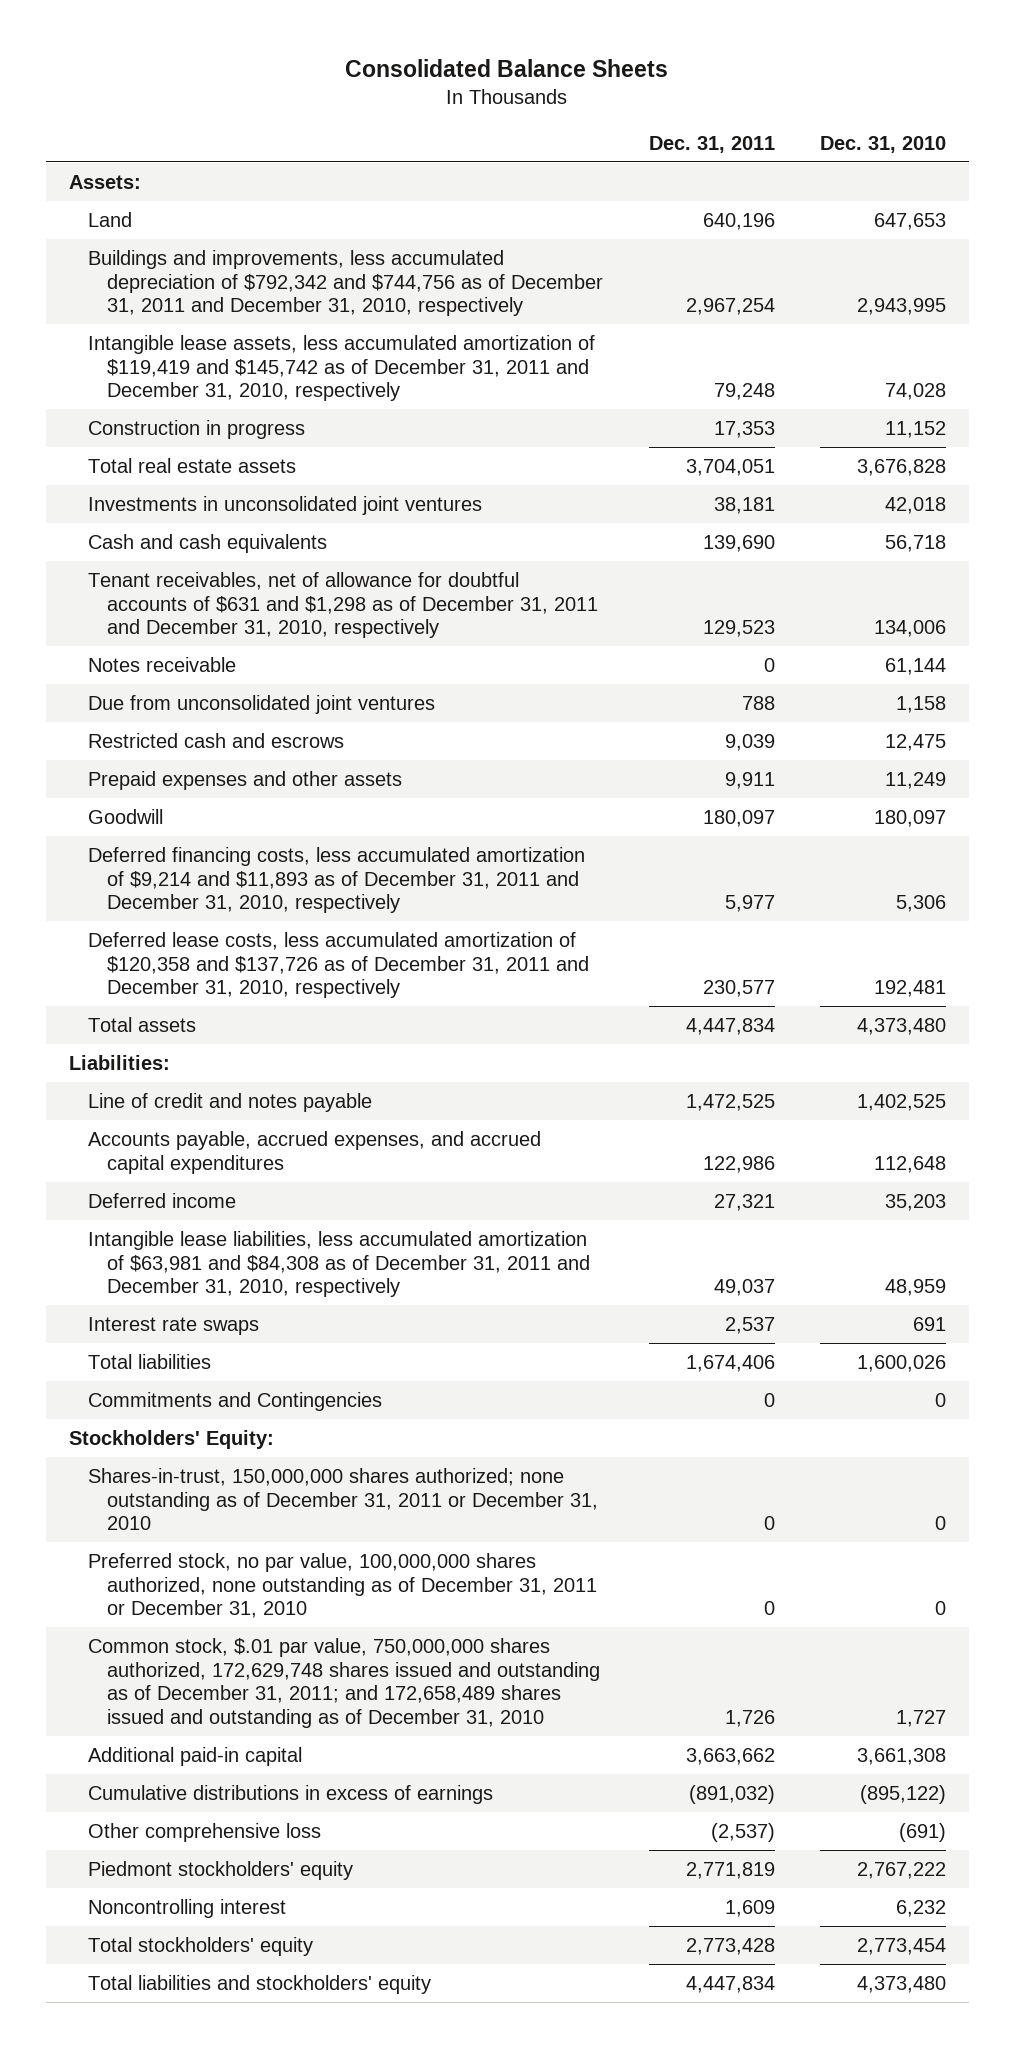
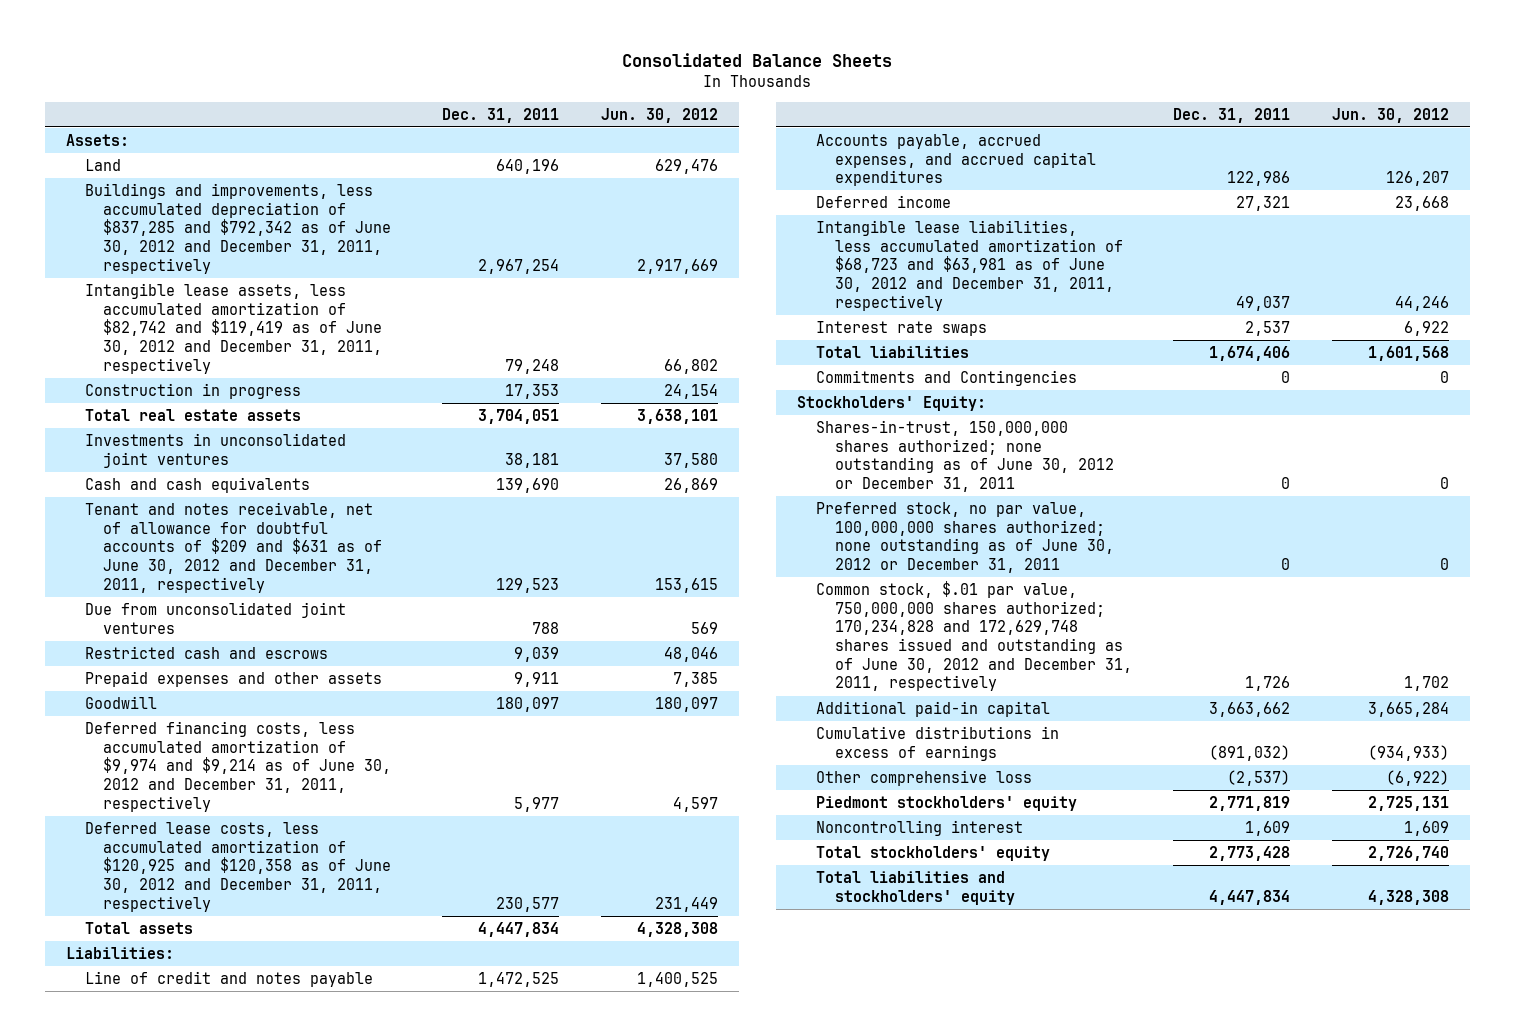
[820,135,947,153] Dec. 31, 2010 -> none
none -> [601,107,719,123] Jun. 30, 2012
[87,249,604,317] Buildings and improvements, less accumulated depreciation of $792,342 and $744,756 as of December 31, 2011 and December 31, 2010, respectively -> [84,182,392,274] Buildings and improvements, less accumulated depreciation of $837,285 and $792,342 as of June 30, 2012 and December 31, 2011, respectively
[87,334,595,402] Intangible lease assets, less accumulated amortization of $119,419 and $145,742 as of December 31, 2011 and December 31, 2010, respectively -> [84,282,383,374] Intangible lease assets, less accumulated amortization of $82,742 and $119,419 as of June 30, 2012 and December 31, 2011, respectively
[87,656,236,672] Notes receivable -> none
[87,571,599,639] Tenant receivables, net of allowance for doubtful accounts of $631 and $1,298 as of December 31, 2011 and December 31, 2010, respectively -> [84,501,383,593] Tenant and notes receivable, net of allowance for doubtful accounts of $209 and $631 as of June 30, 2012 and December 31, 2011, respectively
[87,846,585,914] Deferred financing costs, less accumulated amortization of $9,214 and $11,893 as of December 31, 2011 and December 31, 2010, respectively -> [84,720,392,812] Deferred financing costs, less accumulated amortization of $9,974 and $9,214 as of June 30, 2012 and December 31, 2011, respectively
[87,931,590,999] Deferred lease costs, less accumulated amortization of $120,358 and $137,726 as of December 31, 2011 and December 31, 2010, respectively -> [84,821,392,912] Deferred lease costs, less accumulated amortization of $120,925 and $120,358 as of June 30, 2012 and December 31, 2011, respectively
[87,1230,591,1298] Intangible lease liabilities, less accumulated amortization of $63,981 and $84,308 as of December 31, 2011 and December 31, 2010, respectively -> [815,219,1123,311] Intangible lease liabilities, less accumulated amortization of $68,723 and $63,981 as of June 30, 2012 and December 31, 2011, respectively
[87,1467,599,1531] Shares-in-trust, 150,000,000 shares authorized; none outstanding as of December 31, 2011 or December 31, 2010 -> [815,419,1114,493] Shares-in-trust, 150,000,000 shares authorized; none outstanding as of June 30, 2012 or December 31, 2011
[87,1552,598,1619] Preferred stock, no par value, 100,000,000 shares authorized, none outstanding as of December 31, 2011 or December 31, 2010 -> [815,501,1114,574] Preferred stock, no par value, 100,000,000 shares authorized; none outstanding as of June 30, 2012 or December 31, 2011
[87,1637,601,1729] Common stock, $.01 par value, 750,000,000 shares authorized, 172,629,748 shares issued and outstanding as of December 31, 2011; and 172,658,489 shares issued and outstanding as of December 31, 2010 -> [815,580,1132,692] Common stock, $.01 par value, 750,000,000 shares authorized; 170,234,828 and 172,629,748 shares issued and outstanding as of June 30, 2012 and December 31, 2011, respectively

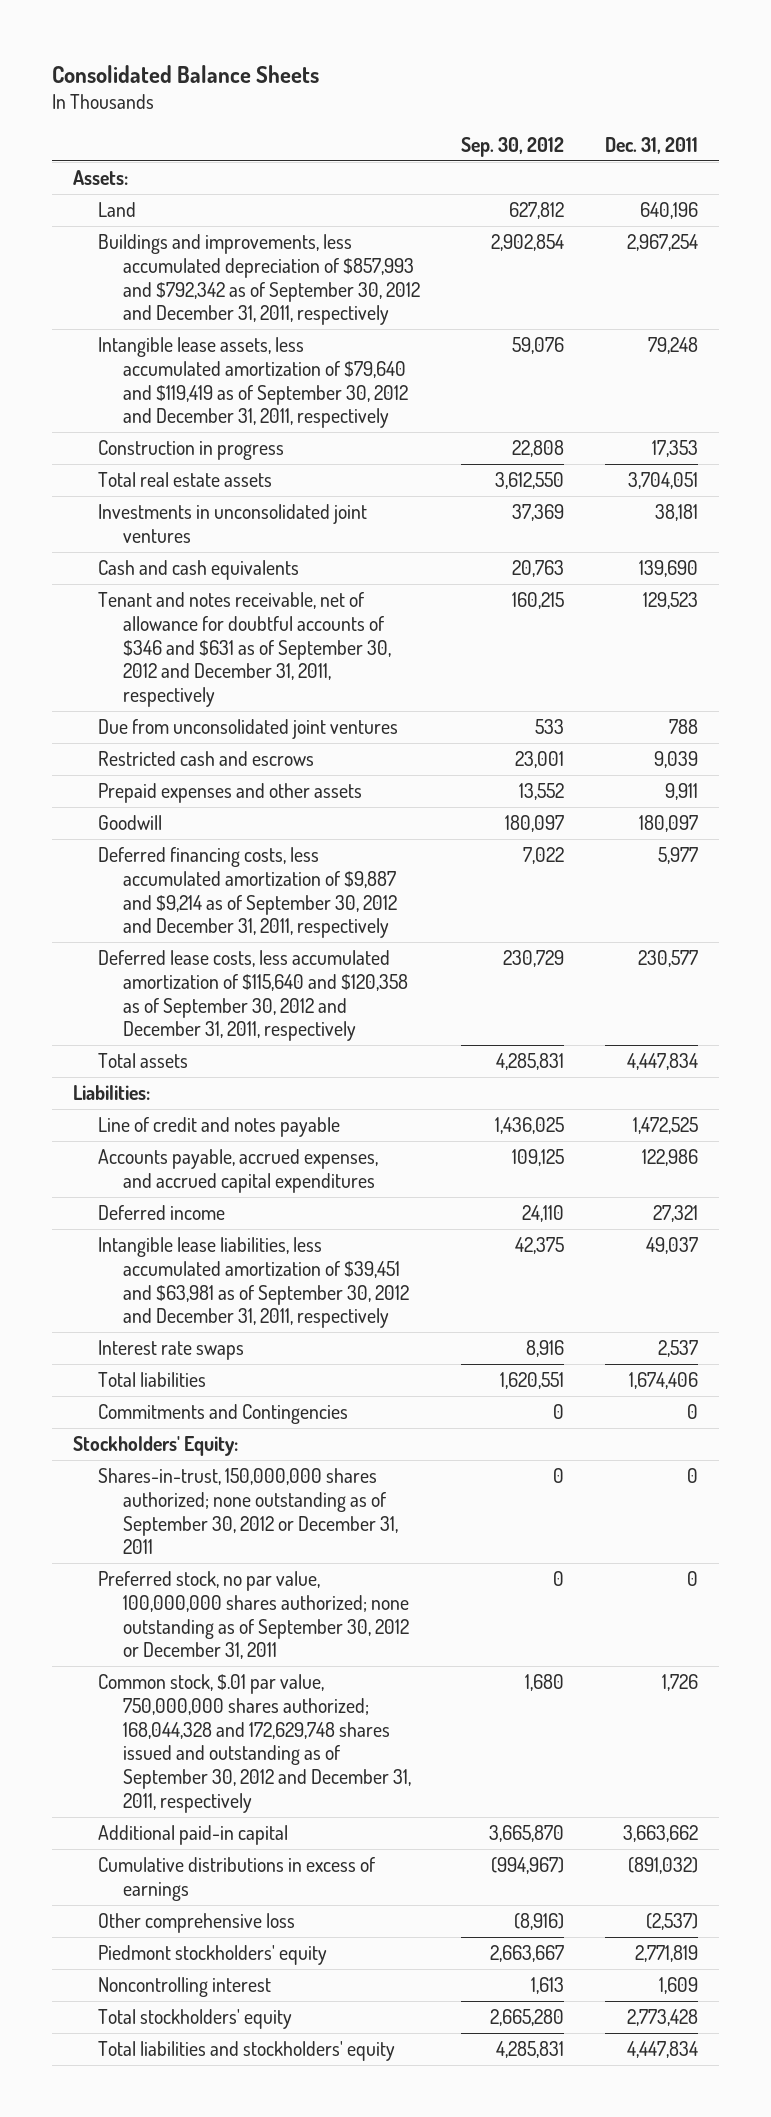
[601,107,719,123] Jun. 30, 2012 -> none
none -> [461,136,565,157] Sep. 30, 2012
[84,182,392,274] Buildings and improvements, less accumulated depreciation of $837,285 and $792,342 as of June 30, 2012 and December 31, 2011, respectively -> [98,234,421,326] Buildings and improvements, less accumulated depreciation of $857,993 and $792,342 as of September 30, 2012 and December 31, 2011, respectively
[84,282,383,374] Intangible lease assets, less accumulated amortization of $82,742 and $119,419 as of June 30, 2012 and December 31, 2011, respectively -> [98,337,409,429] Intangible lease assets, less accumulated amortization of $79,640 and $119,419 as of September 30, 2012 and December 31, 2011, respectively
[84,501,383,593] Tenant and notes receivable, net of allowance for doubtful accounts of $209 and $631 as of June 30, 2012 and December 31, 2011, respectively -> [98,592,392,707] Tenant and notes receivable, net of allowance for doubtful accounts of $346 and $631 as of September 30, 2012 and December 31, 2011, respectively
[84,720,392,812] Deferred financing costs, less accumulated amortization of $9,974 and $9,214 as of June 30, 2012 and December 31, 2011, respectively -> [98,847,398,939] Deferred financing costs, less accumulated amortization of $9,887 and $9,214 as of September 30, 2012 and December 31, 2011, respectively
[84,821,392,912] Deferred lease costs, less accumulated amortization of $120,925 and $120,358 as of June 30, 2012 and December 31, 2011, respectively -> [98,950,409,1042] Deferred lease costs, less accumulated amortization of $115,640 and $120,358 as of September 30, 2012 and December 31, 2011, respectively
[815,219,1123,311] Intangible lease liabilities, less accumulated amortization of $68,723 and $63,981 as of June 30, 2012 and December 31, 2011, respectively -> [98,1237,410,1329] Intangible lease liabilities, less accumulated amortization of $39,451 and $63,981 as of September 30, 2012 and December 31, 2011, respectively
[815,419,1114,493] Shares-in-trust, 150,000,000 shares authorized; none outstanding as of June 30, 2012 or December 31, 2011 -> [98,1468,399,1555] Shares-in-trust, 150,000,000 shares authorized; none outstanding as of September 30, 2012 or December 31, 2011
[815,501,1114,574] Preferred stock, no par value, 100,000,000 shares authorized; none outstanding as of June 30, 2012 or December 31, 2011 -> [98,1571,410,1660] Preferred stock, no par value, 100,000,000 shares authorized; none outstanding as of September 30, 2012 or December 31, 2011
[815,580,1132,692] Common stock, $.01 par value, 750,000,000 shares authorized; 170,234,828 and 172,629,748 shares issued and outstanding as of June 30, 2012 and December 31, 2011, respectively -> [98,1674,412,1813] Common stock, $.01 par value, 750,000,000 shares authorized; 168,044,328 and 172,629,748 shares issued and outstanding as of September 30, 2012 and December 31, 2011, respectively

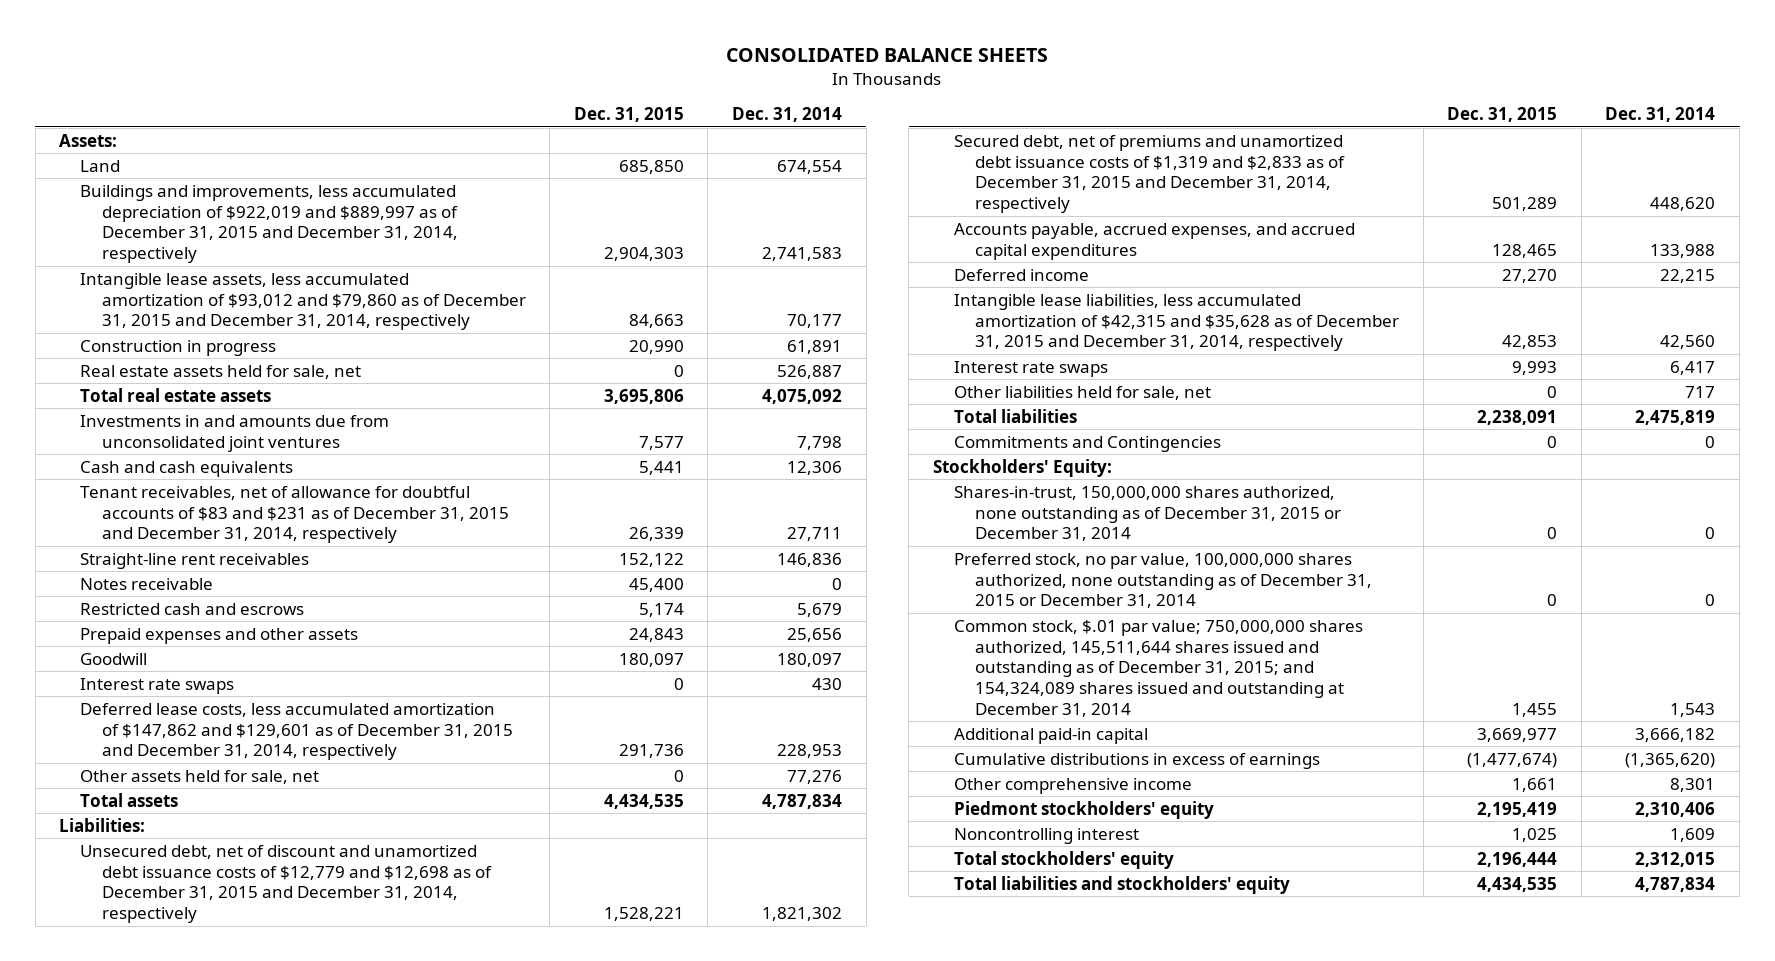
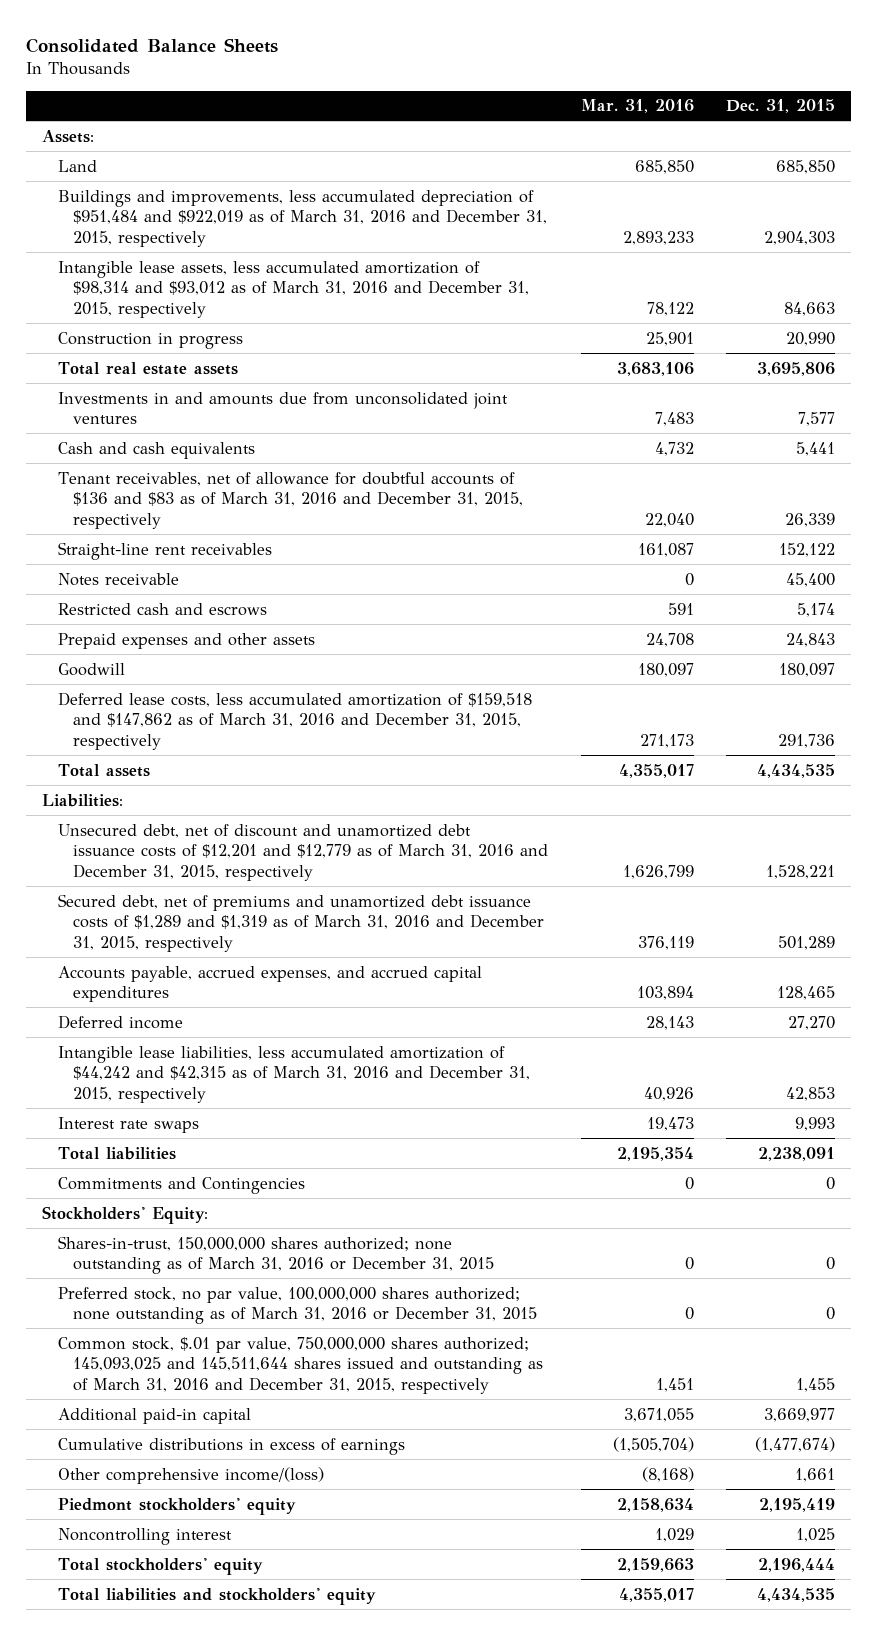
[726,47,1049,62] CONSOLIDATED BALANCE SHEETS -> [25,37,278,53] Consolidated Balance Sheets
[731,107,842,123] Dec. 31, 2014 -> none
none -> [580,99,694,114] Mar. 31, 2016
[80,184,458,264] Buildings and improvements, less accumulated depreciation of $922,019 and $889,997 as of December 31, 2015 and December 31, 2014, respectively -> [57,189,548,247] Buildings and improvements, less accumulated depreciation of $951,484 and $922,019 as of March 31, 2016 and December 31, 2015, respectively
[80,272,526,331] Intangible lease assets, less accumulated amortization of $93,012 and $79,860 as of December 31, 2015 and December 31, 2014, respectively -> [57,260,530,318] Intangible lease assets, less accumulated amortization of $98,314 and $93,012 as of March 31, 2016 and December 31, 2015, respectively
[80,364,362,379] Real estate assets held for sale, net -> none
[80,485,509,544] Tenant receivables, net of allowance for doubtful accounts of $83 and $231 as of December 31, 2015 and December 31, 2014, respectively -> [57,471,524,529] Tenant receivables, net of allowance for doubtful accounts of $136 and $83 as of March 31, 2016 and December 31, 2015, respectively
[80,677,235,694] Interest rate swaps -> none
[80,769,320,784] Other assets held for sale, net -> none
[80,702,513,761] Deferred lease costs, less accumulated amortization of $147,862 and $129,601 as of December 31, 2015 and December 31, 2014, respectively -> [57,691,532,750] Deferred lease costs, less accumulated amortization of $159,518 and $147,862 as of March 31, 2016 and December 31, 2015, respectively
[80,844,492,924] Unsecured debt, net of discount and unamortized debt issuance costs of $12,779 and $12,698 as of December 31, 2015 and December 31, 2014, respectively -> [57,823,549,881] Unsecured debt, net of discount and unamortized debt issuance costs of $12,201 and $12,779 as of March 31, 2016 and December 31, 2015, respectively
[953,134,1346,214] Secured debt, net of premiums and unamortized debt issuance costs of $1,319 and $2,833 as of December 31, 2015 and December 31, 2014, respectively -> [57,893,545,952] Secured debt, net of premiums and unamortized debt issuance costs of $1,289 and $1,319 as of March 31, 2016 and December 31, 2015, respectively
[953,293,1400,352] Intangible lease liabilities, less accumulated amortization of $42,315 and $35,628 as of December 31, 2015 and December 31, 2014, respectively -> [57,1045,531,1103] Intangible lease liabilities, less accumulated amortization of $44,242 and $42,315 as of March 31, 2016 and December 31, 2015, respectively
[953,385,1211,400] Other liabilities held for sale, net -> none
[953,485,1342,542] Shares-in-trust, 150,000,000 shares authorized, none outstanding as of December 31, 2015 or December 31, 2014 -> [57,1235,495,1275] Shares-in-trust, 150,000,000 shares authorized; none outstanding as of March 31, 2016 or December 31, 2015
[953,552,1373,609] Preferred stock, no par value, 100,000,000 shares authorized, none outstanding as of December 31, 2015 or December 31, 2014 -> [57,1286,538,1325] Preferred stock, no par value, 100,000,000 shares authorized; none outstanding as of March 31, 2016 or December 31, 2015
[953,619,1363,717] Common stock, $.01 par value; 750,000,000 shares authorized, 145,511,644 shares issued and outstanding as of December 31, 2015; and 154,324,089 shares issued and outstanding at December 31, 2014 -> [57,1336,544,1394] Common stock, $.01 par value, 750,000,000 shares authorized; 145,093,025 and 145,511,644 shares issued and outstanding as of March 31, 2016 and December 31, 2015, respectively
[953,777,1192,794] Other comprehensive income -> [57,1466,324,1484] Other comprehensive income/(loss)

